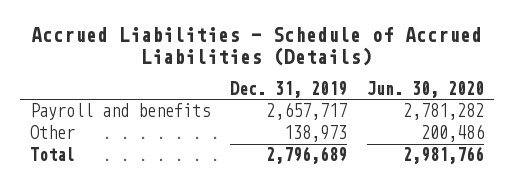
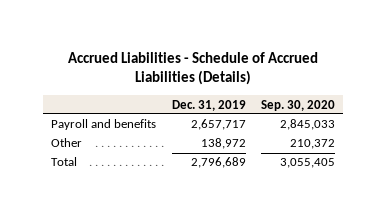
[367,81,485,99] Jun. 30, 2020 -> none
none -> [261,99,336,111] Sep. 30, 2020
[284,125,348,143] 138,973 -> [200,138,246,150] 138,972

